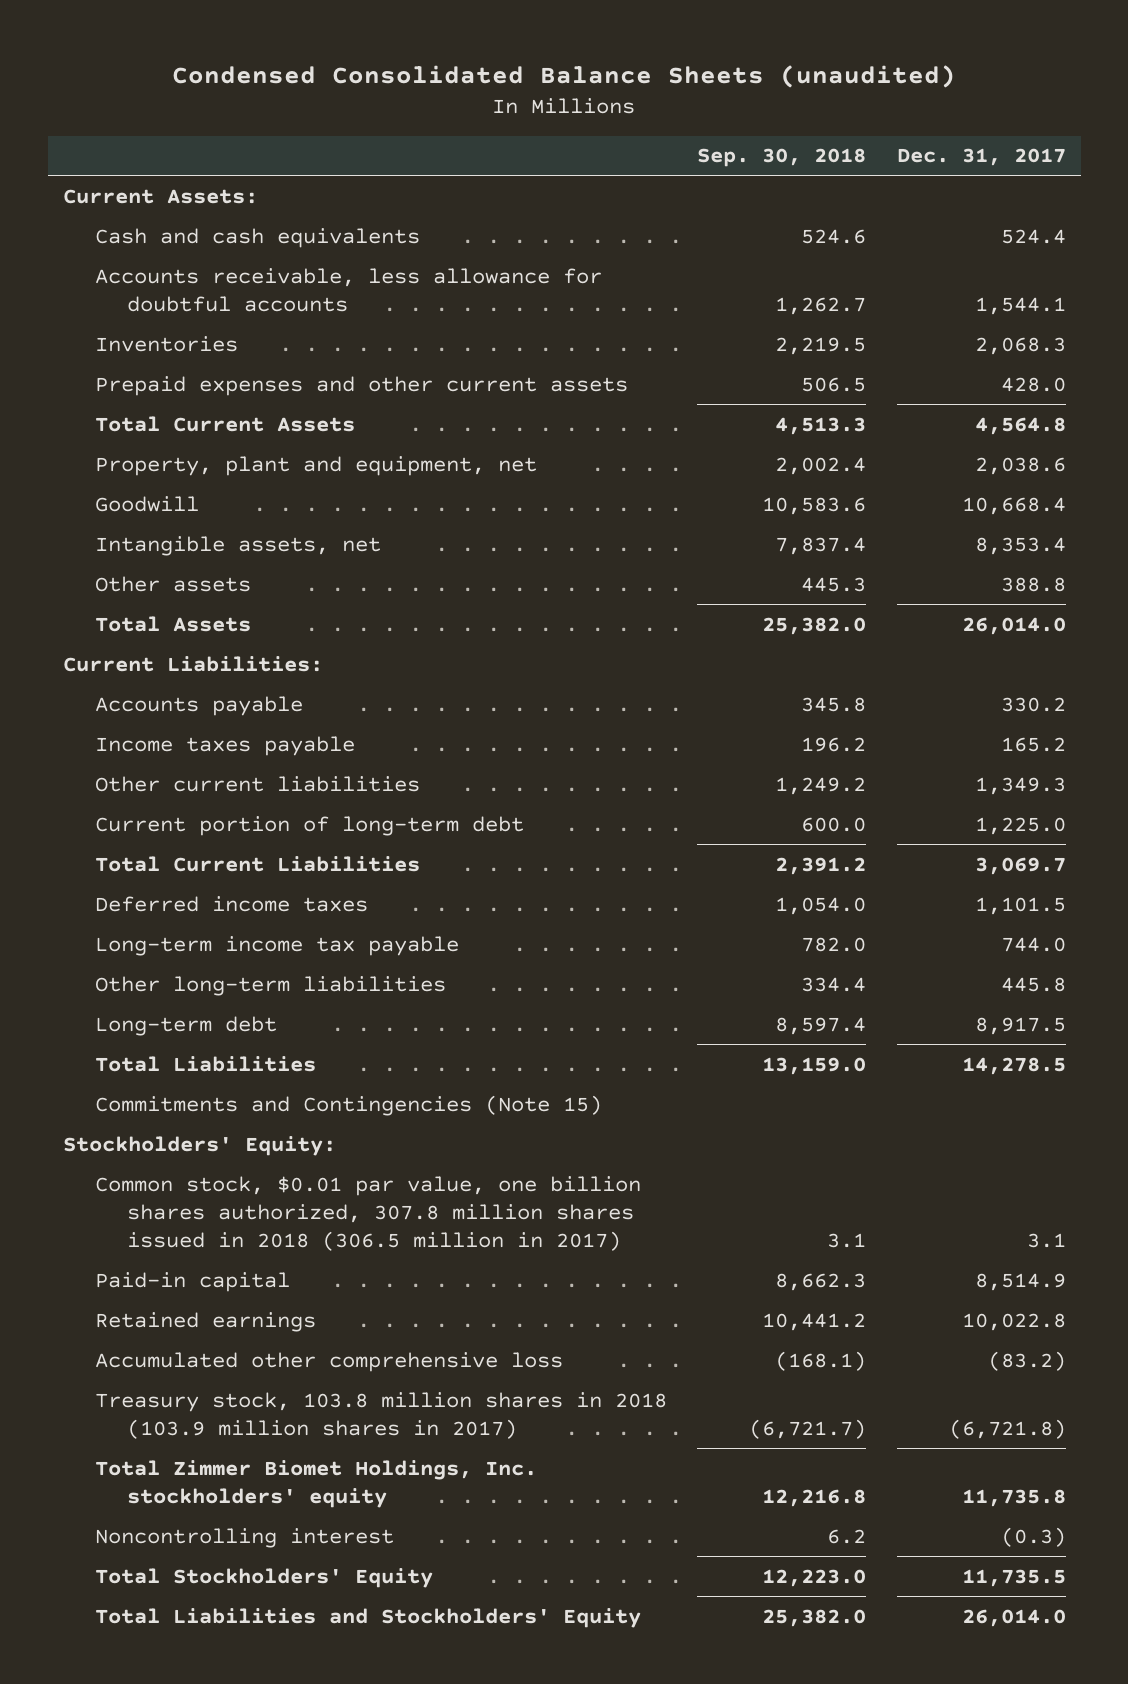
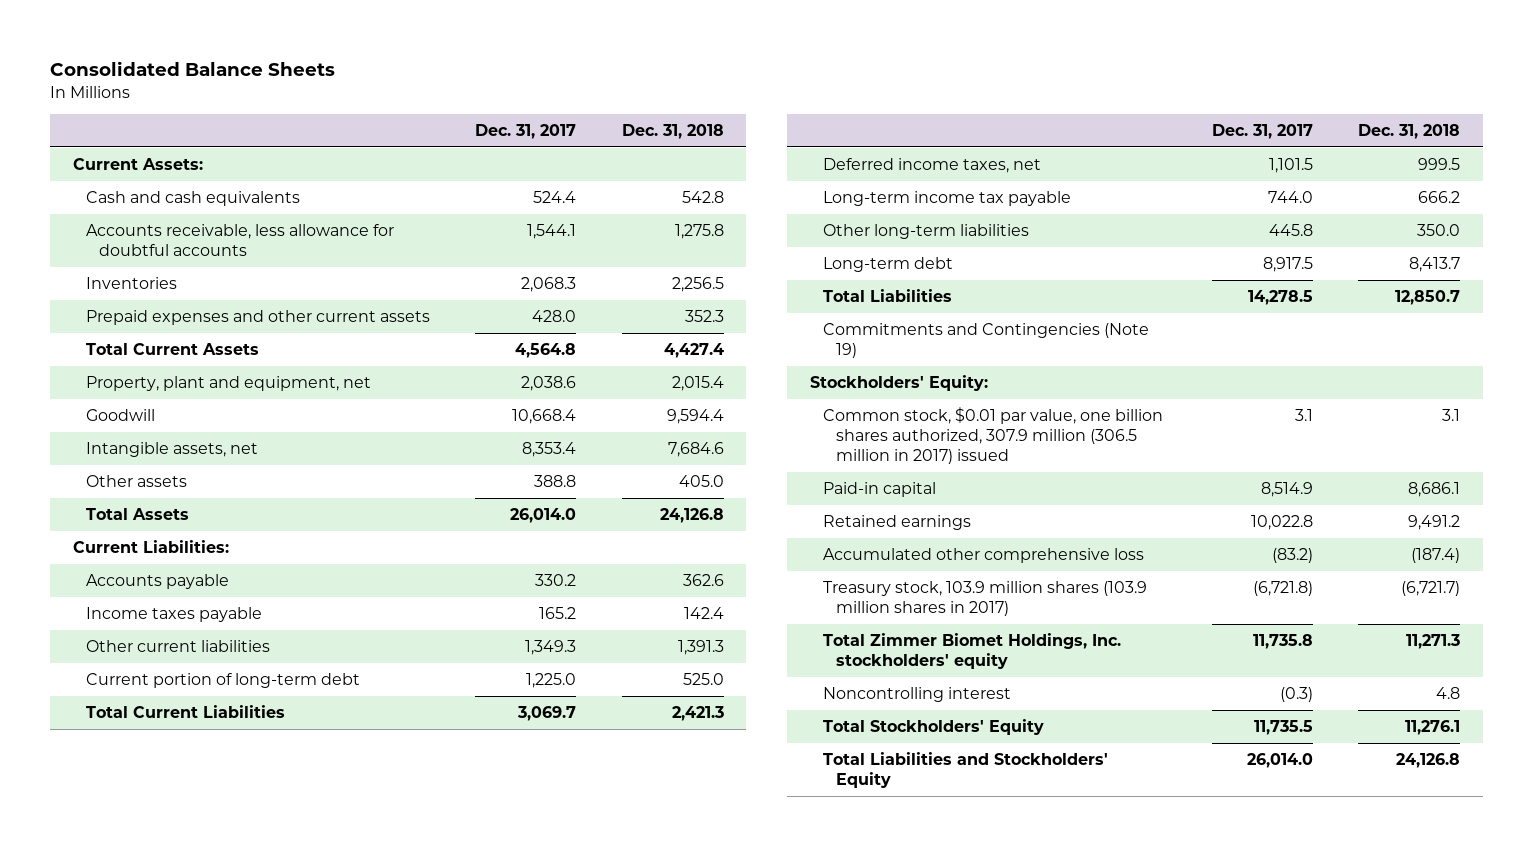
[172,64,957,88] Condensed Consolidated Balance Sheets (unaudited) -> [50,60,336,76] Consolidated Balance Sheets
[697,148,867,168] Sep. 30, 2018 -> none
none -> [621,123,724,139] Dec. 31, 2018
[94,895,368,912] Deferred income taxes -> [822,158,1041,174] Deferred income taxes, net
[94,1094,602,1116] Commitments and Contingencies (Note 15) -> [822,323,1149,359] Commitments and Contingencies (Note 19)
[94,1175,641,1251] Common stock, $0.01 par value, one billion shares authorized, 307.8 million shares issued in 2018 (306.5 million in 2017) -> [822,407,1163,465] Common stock, $0.01 par value, one billion shares authorized, 307.9 million (306.5 million in 2017) issued
[94,1391,667,1439] Treasury stock, 103.8 million shares in 2018 (103.9 million shares in 2017) -> [822,581,1147,617] Treasury stock, 103.9 million shares (103.9 million shares in 2017)

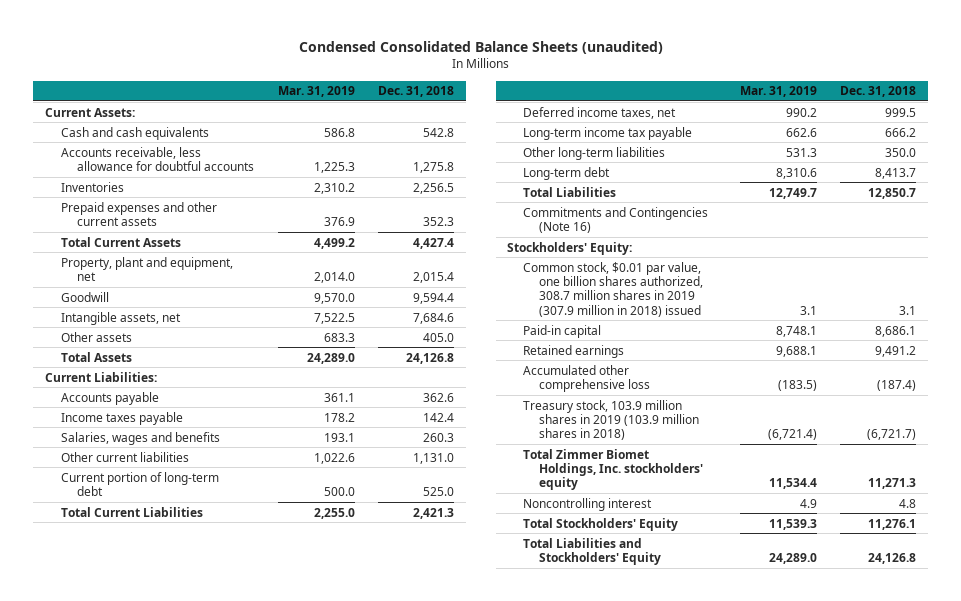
[50,60,336,76] Consolidated Balance Sheets -> [298,41,663,55] Condensed Consolidated Balance Sheets (unaudited)
[475,123,577,139] Dec. 31, 2017 -> none
none -> [277,86,355,98] Mar. 31, 2019
none -> [61,431,221,445] Salaries, wages and benefits
[677,640,724,656] 1,391.3 -> [412,452,454,464] 1,131.0
[822,323,1149,359] Commitments and Contingencies (Note 19) -> [523,206,709,233] Commitments and Contingencies (Note 16)
[822,407,1163,465] Common stock, $0.01 par value, one billion shares authorized, 307.9 million (306.5 million in 2017) issued -> [523,261,704,317] Common stock, $0.01 par value, one billion shares authorized, 308.7 million shares in 2019 (307.9 million in 2018) issued
[822,581,1147,617] Treasury stock, 103.9 million shares (103.9 million shares in 2017) -> [523,399,700,441] Treasury stock, 103.9 million shares in 2019 (103.9 million shares in 2018)

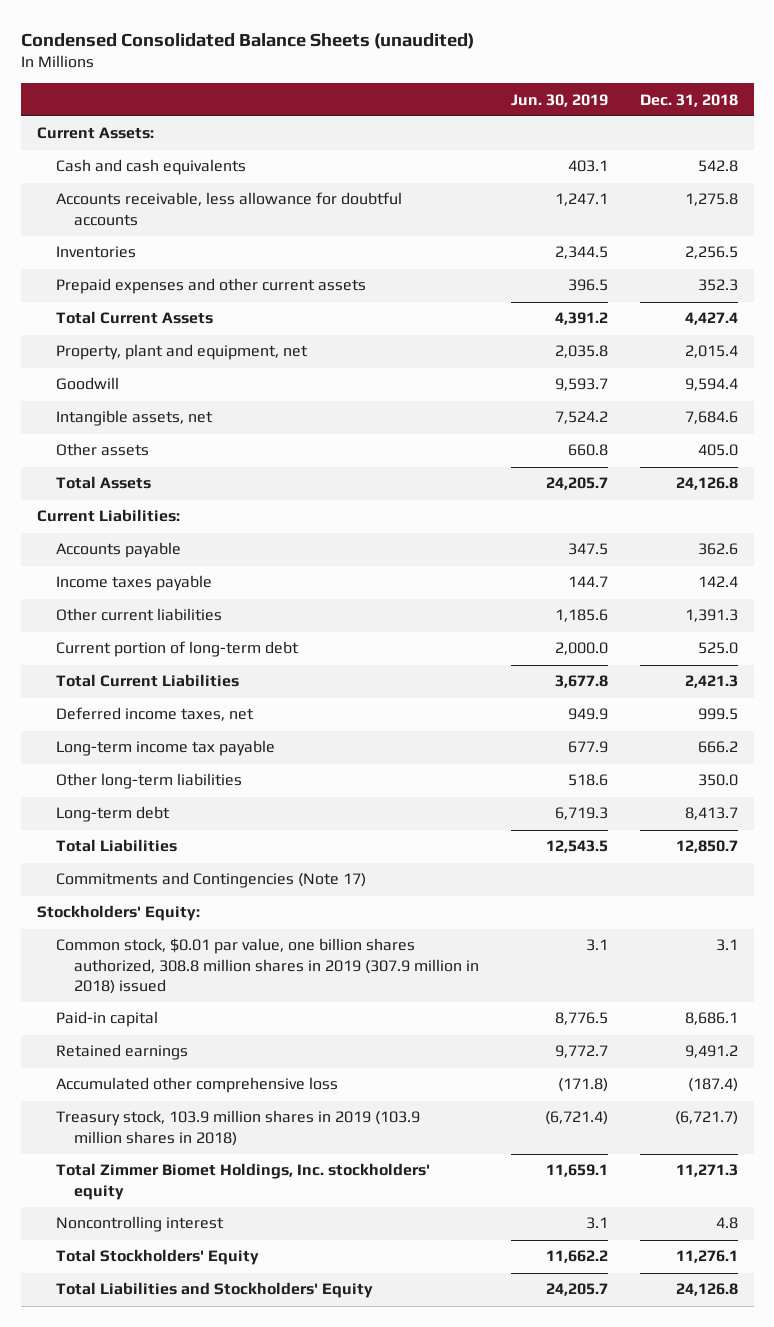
[277,86,355,98] Mar. 31, 2019 -> none
none -> [511,93,609,107] Jun. 30, 2019
[61,431,221,445] Salaries, wages and benefits -> none
[412,452,454,464] 1,131.0 -> [684,609,738,623] 1,391.3
[523,206,709,233] Commitments and Contingencies (Note 16) -> [55,872,366,889] Commitments and Contingencies (Note 17)
[523,261,704,317] Common stock, $0.01 par value, one billion shares authorized, 308.7 million shares in 2019 (307.9 million in 2018) issued -> [55,938,480,995] Common stock, $0.01 par value, one billion shares authorized, 308.8 million shares in 2019 (307.9 million in 2018) issued

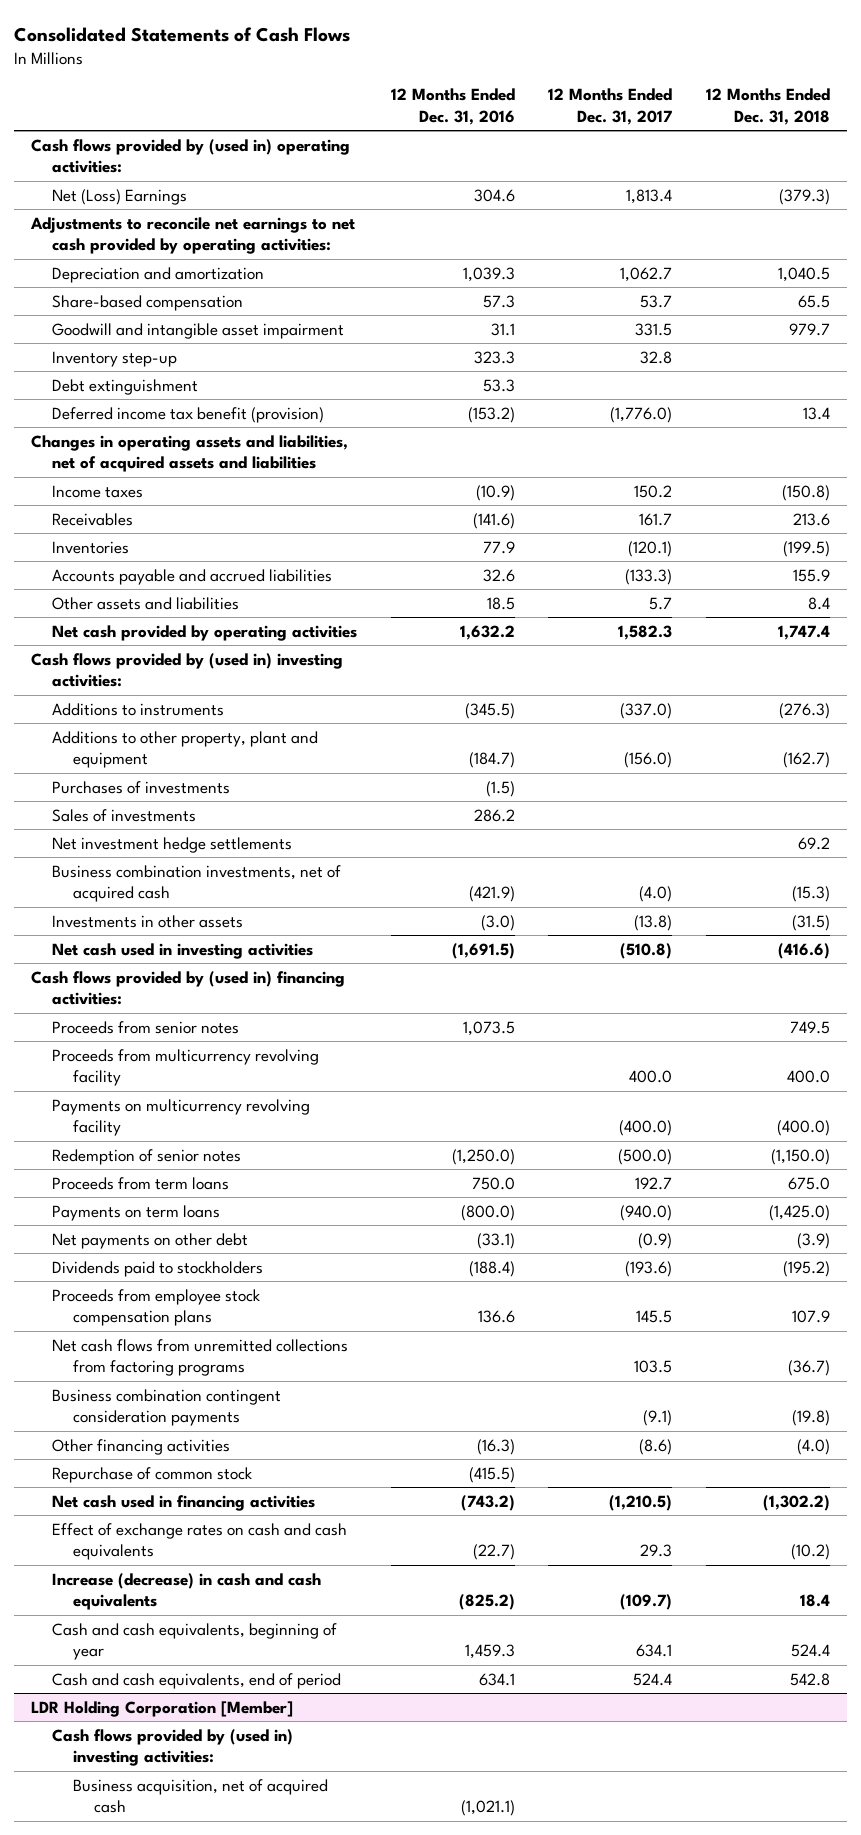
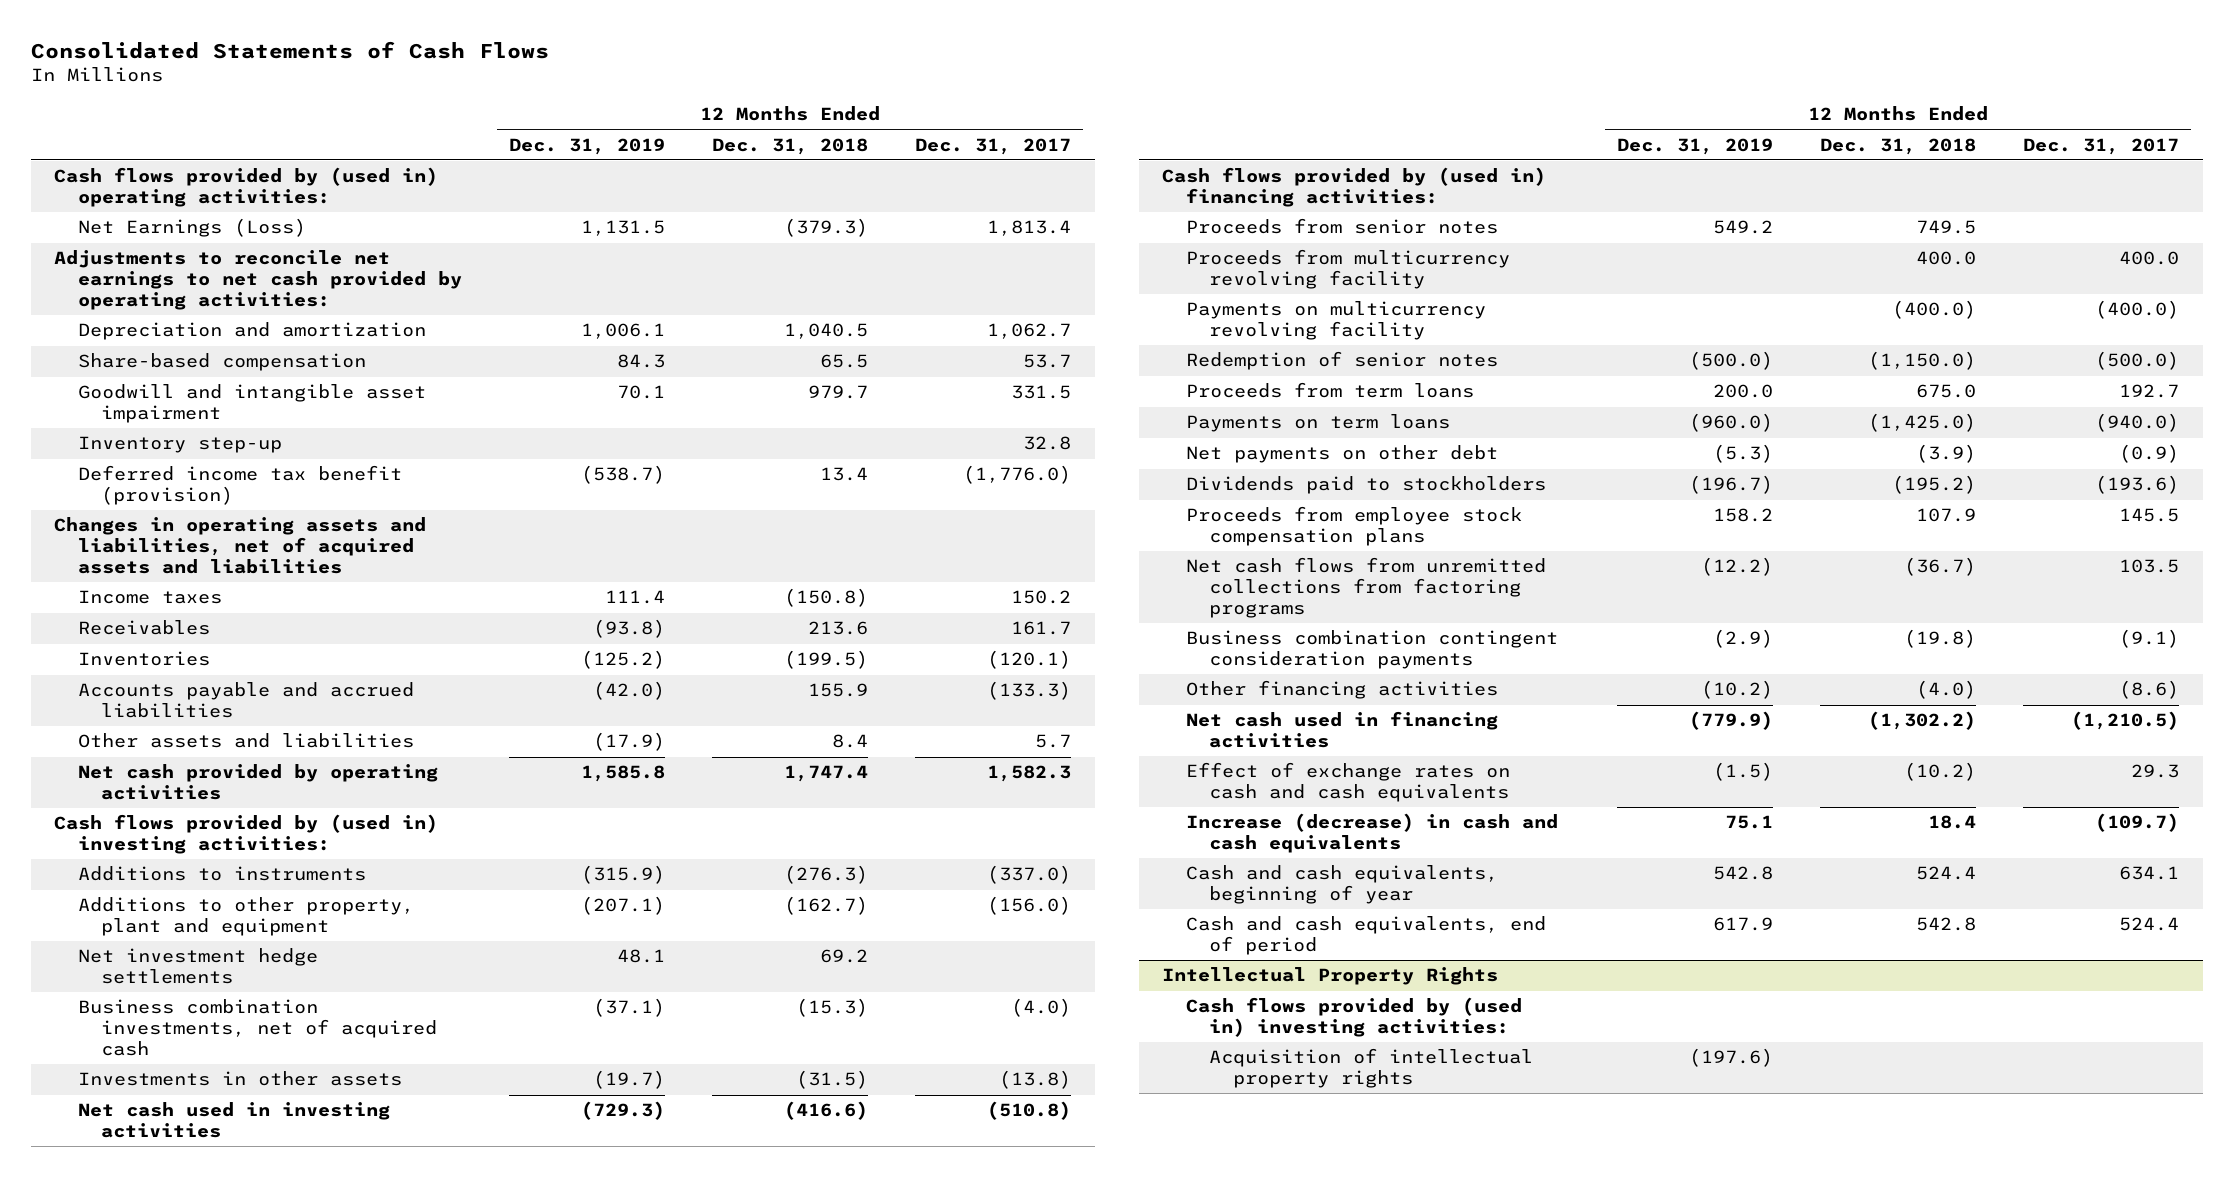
[390,88,515,125] 12 Months Ended Dec. 31, 2016 -> none
none -> [508,137,665,155] Dec. 31, 2019
[51,188,187,205] Net (Loss) Earnings -> [77,218,306,238] Net Earnings (Loss)
[51,378,198,395] Debt extinguishment -> none
[51,780,230,794] Purchases of investments -> none
[51,808,196,822] Sales of investments -> none
[51,1466,252,1483] Repurchase of common stock -> none
[31,1700,294,1717] LDR Holding Corporation [Member] -> none
none -> [1162,967,1499,986] Intellectual Property Rights
[72,1778,328,1814] Business acquisition, net of acquired cash -> none
none -> [1209,1048,1534,1088] Acquisition of intellectual property rights

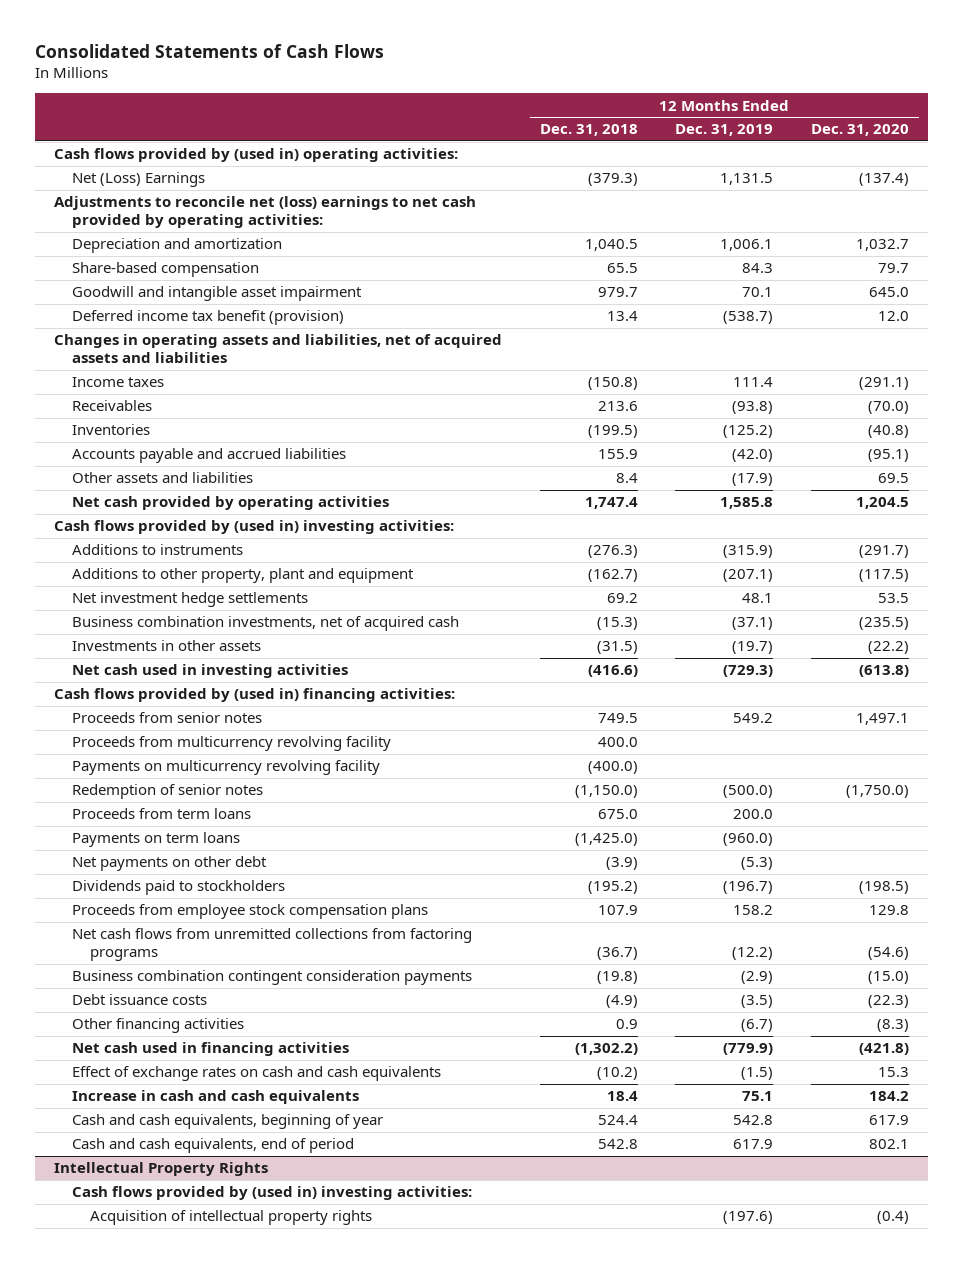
[915,137,1072,155] Dec. 31, 2017 -> none
none -> [811,124,910,137] Dec. 31, 2020
[77,218,306,238] Net Earnings (Loss) -> [71,172,205,188] Net (Loss) Earnings
[54,250,462,310] Adjustments to reconcile net earnings to net cash provided by operating activities: -> [53,196,476,229] Adjustments to reconcile net (loss) earnings to net cash provided by operating activities:
[77,436,282,454] Inventory step-up -> none
none -> [71,994,207,1006] Debt issuance costs
[1700,680,1773,700] (10.2) -> [741,1019,774,1033] (6.7)
[1916,680,1977,700] (4.0) -> [615,1019,638,1030] 0.9
[1185,813,1558,853] Increase (decrease) in cash and cash equivalents -> [71,1090,359,1105] Increase in cash and cash equivalents

